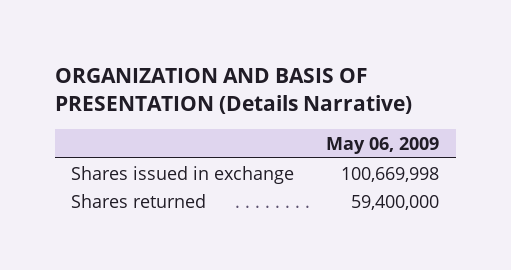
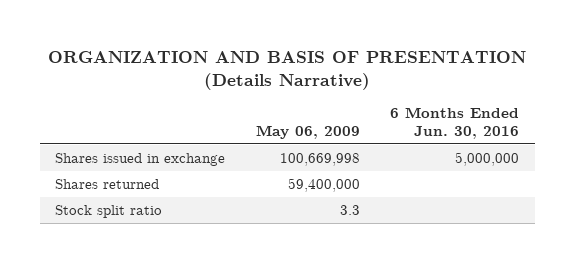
none -> [390,107,520,139] 6 Months Ended Jun. 30, 2016
none -> [55,205,163,219] Stock split ratio

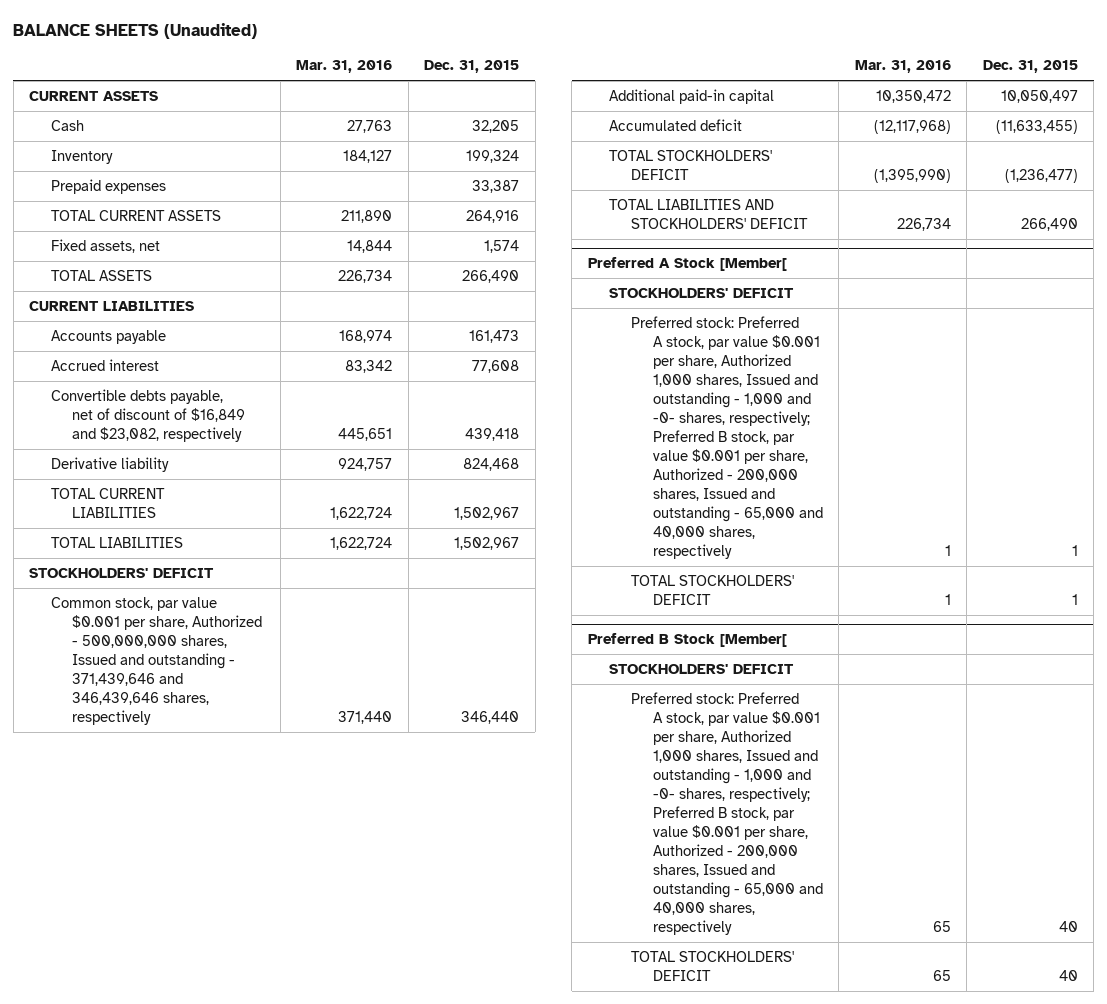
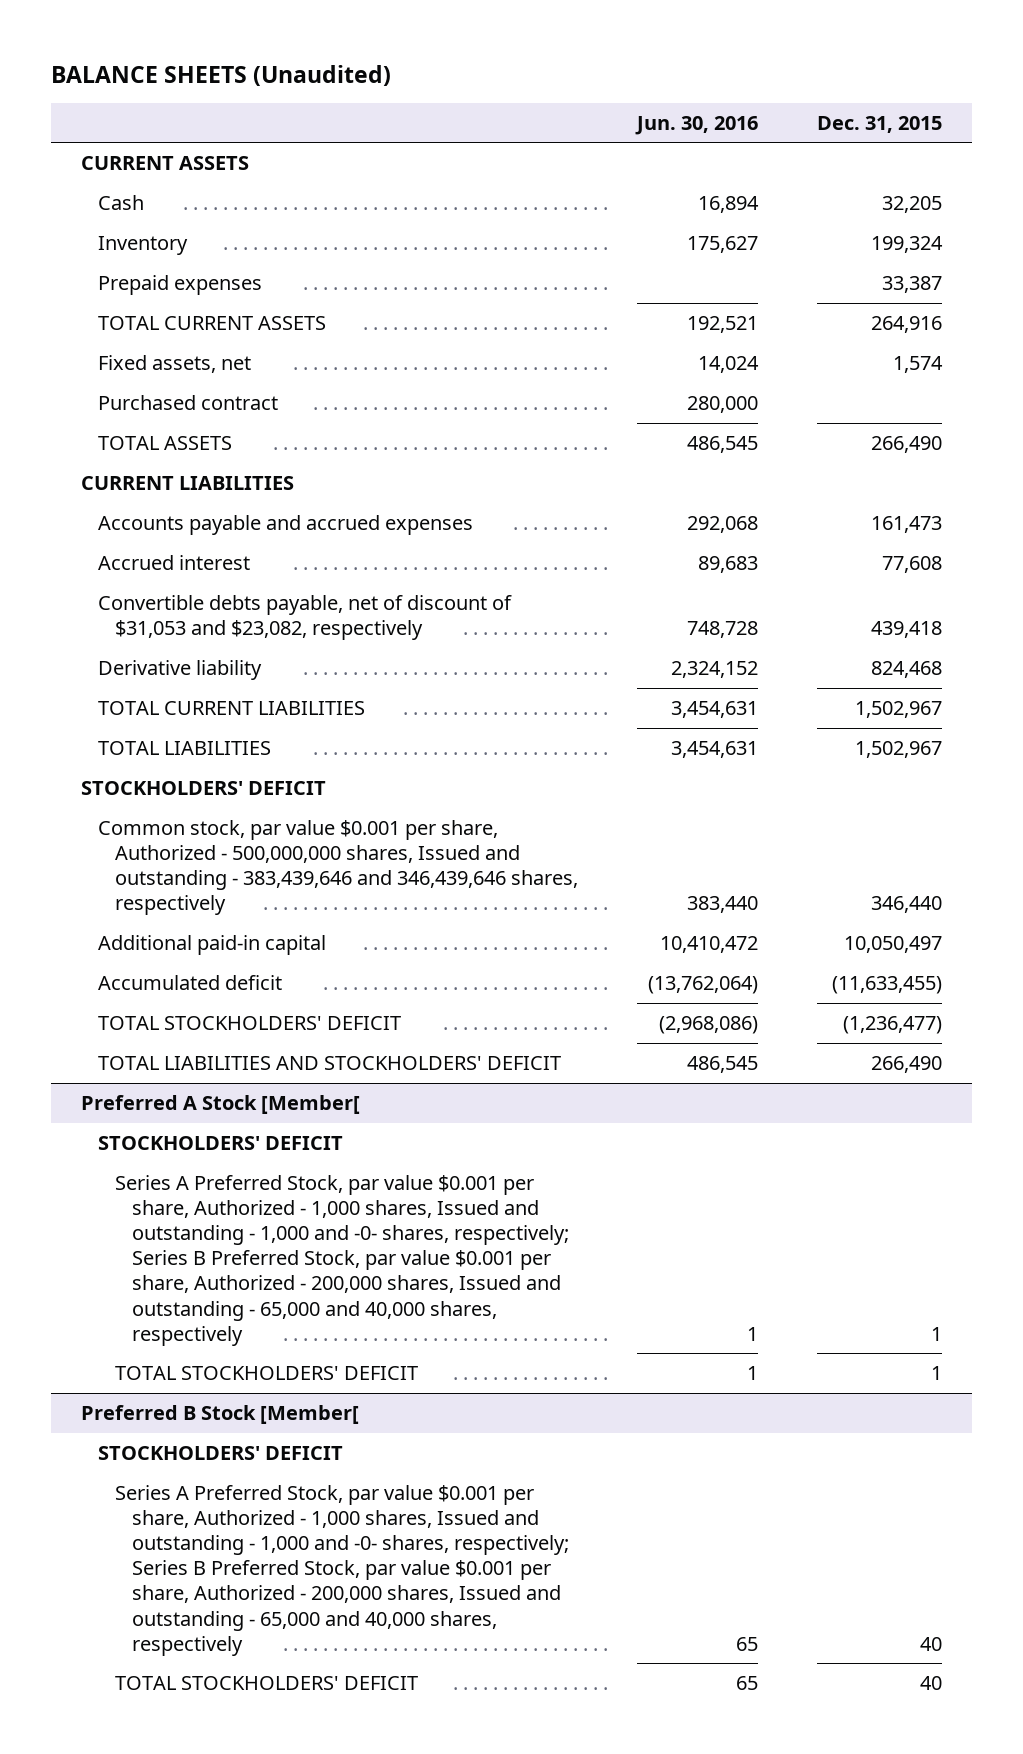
[296,60,393,74] Mar. 31, 2016 -> none
none -> [635,115,759,135] Jun. 30, 2016
none -> [97,395,278,411] Purchased contract
[50,329,166,344] Accounts payable -> [97,515,473,536] Accounts payable and accrued expenses
[50,388,246,442] Convertible debts payable, net of discount of $16,849 and $23,082, respectively -> [97,595,512,641] Convertible debts payable, net of discount of $31,053 and $23,082, respectively
[50,596,263,725] Common stock, par value $0.001 per share, Authorized - 500,000,000 shares, Issued and outstanding - 371,439,646 and 346,439,646 shares, respectively -> [97,820,579,916] Common stock, par value $0.001 per share, Authorized - 500,000,000 shares, Issued and outstanding - 383,439,646 and 346,439,646 shares, respectively
[631,315,823,559] Preferred stock: Preferred A stock, par value $0.001 per share, Authorized 1,000 shares, Issued and outstanding - 1,000 and -0- shares, respectively; Preferred B stock, par value $0.001 per share, Authorized - 200,000 shares, Issued and outstanding - 65,000 and 40,000 shares, respectively -> [115,1175,570,1346] Series A Preferred Stock, par value $0.001 per share, Authorized - 1,000 shares, Issued and outstanding - 1,000 and -0- shares, respectively; Series B Preferred Stock, par value $0.001 per share, Authorized - 200,000 shares, Issued and outstanding - 65,000 and 40,000 shares, respectively
[631,691,823,935] Preferred stock: Preferred A stock, par value $0.001 per share, Authorized 1,000 shares, Issued and outstanding - 1,000 and -0- shares, respectively; Preferred B stock, par value $0.001 per share, Authorized - 200,000 shares, Issued and outstanding - 65,000 and 40,000 shares, respectively -> [115,1485,570,1656] Series A Preferred Stock, par value $0.001 per share, Authorized - 1,000 shares, Issued and outstanding - 1,000 and -0- shares, respectively; Series B Preferred Stock, par value $0.001 per share, Authorized - 200,000 shares, Issued and outstanding - 65,000 and 40,000 shares, respectively

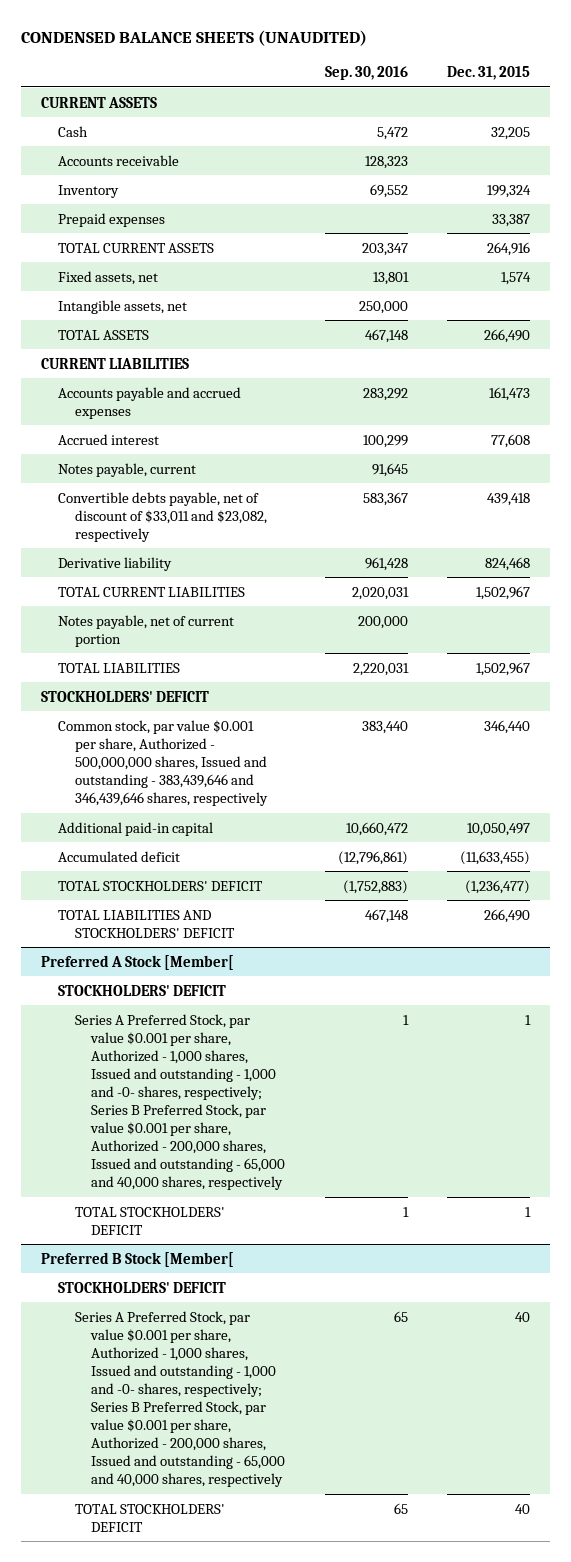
[51,64,392,86] BALANCE SHEETS (Unaudited) -> [20,30,367,47] CONDENSED BALANCE SHEETS (UNAUDITED)
[635,115,759,135] Jun. 30, 2016 -> none
none -> [324,66,408,81] Sep. 30, 2016
none -> [57,154,179,166] Accounts receivable
[97,395,278,411] Purchased contract -> none
none -> [57,299,187,314] Intangible assets, net
none -> [57,462,196,477] Notes payable, current
[97,595,512,641] Convertible debts payable, net of discount of $31,053 and $23,082, respectively -> [57,491,267,542] Convertible debts payable, net of discount of $33,011 and $23,082, respectively
none -> [57,614,234,647] Notes payable, net of current portion

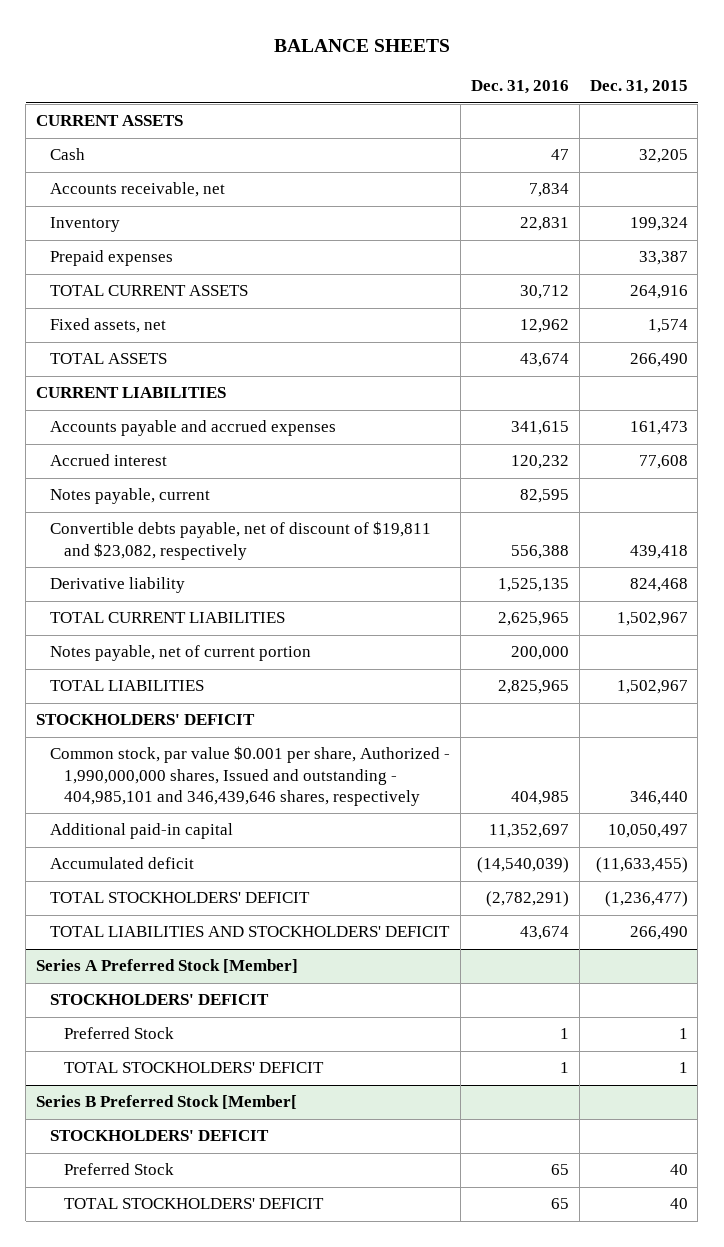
[20,30,367,47] CONDENSED BALANCE SHEETS (UNAUDITED) -> [273,39,450,53] BALANCE SHEETS
[324,66,408,81] Sep. 30, 2016 -> none
none -> [470,80,569,95] Dec. 31, 2016
[57,154,179,166] Accounts receivable -> [50,182,226,198] Accounts receivable, net
[57,299,187,314] Intangible assets, net -> none
[57,491,267,542] Convertible debts payable, net of discount of $33,011 and $23,082, respectively -> [50,521,432,560] Convertible debts payable, net of discount of $19,811 and $23,082, respectively
[57,719,268,806] Common stock, par value $0.001 per share, Authorized - 500,000,000 shares, Issued and outstanding - 383,439,646 and 346,439,646 shares, respectively -> [50,746,451,806] Common stock, par value $0.001 per share, Authorized - 1,990,000,000 shares, Issued and outstanding - 404,985,101 and 346,439,646 shares, respectively
[40,954,234,970] Preferred A Stock [Member[ -> [36,959,299,974] Series A Preferred Stock [Member]
[74,1013,286,1190] Series A Preferred Stock, par value $0.001 per share, Authorized - 1,000 shares, Issued and outstanding - 1,000 and -0- shares, respectively; Series B Preferred Stock, par value $0.001 per share, Authorized - 200,000 shares, Issued and outstanding - 65,000 and 40,000 shares, respectively -> [64,1027,175,1040] Preferred Stock
[40,1251,234,1267] Preferred B Stock [Member[ -> [36,1095,298,1110] Series B Preferred Stock [Member[
[74,1310,286,1487] Series A Preferred Stock, par value $0.001 per share, Authorized - 1,000 shares, Issued and outstanding - 1,000 and -0- shares, respectively; Series B Preferred Stock, par value $0.001 per share, Authorized - 200,000 shares, Issued and outstanding - 65,000 and 40,000 shares, respectively -> [64,1163,175,1176] Preferred Stock

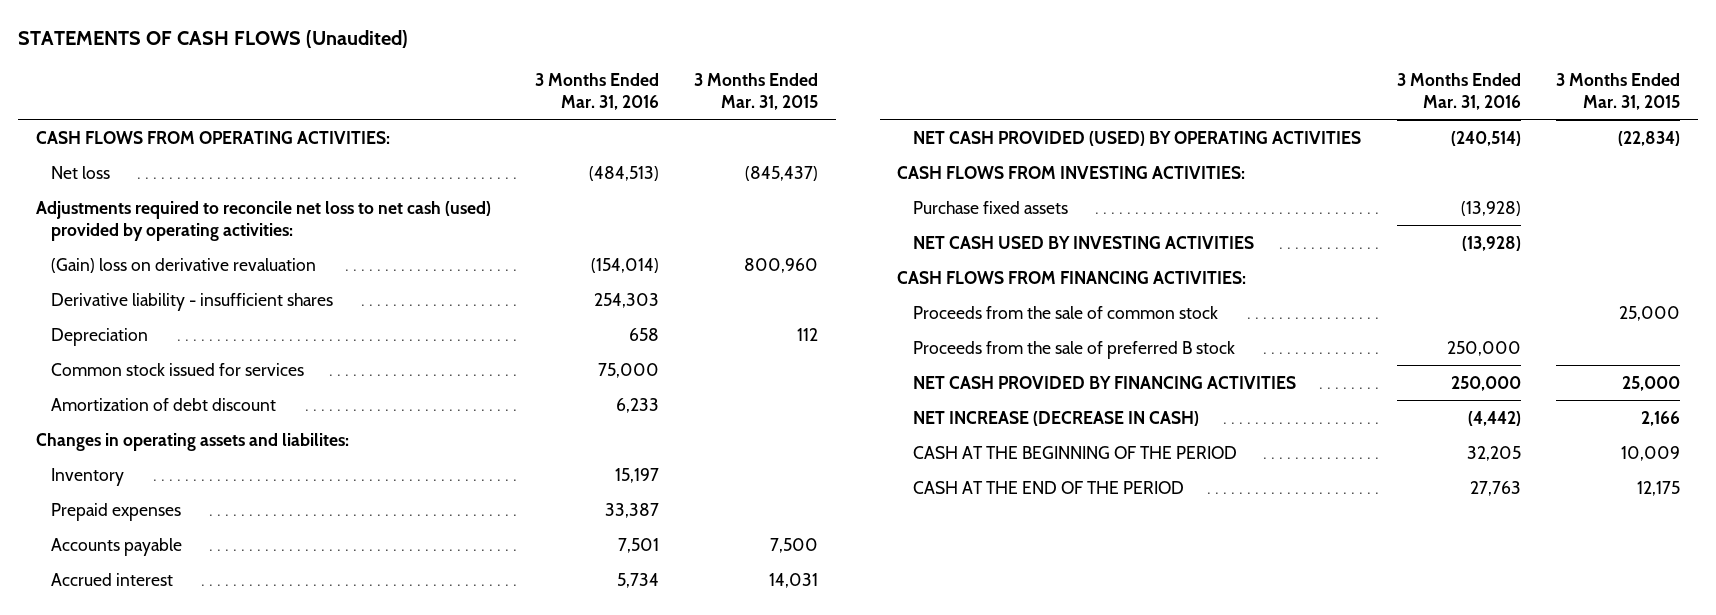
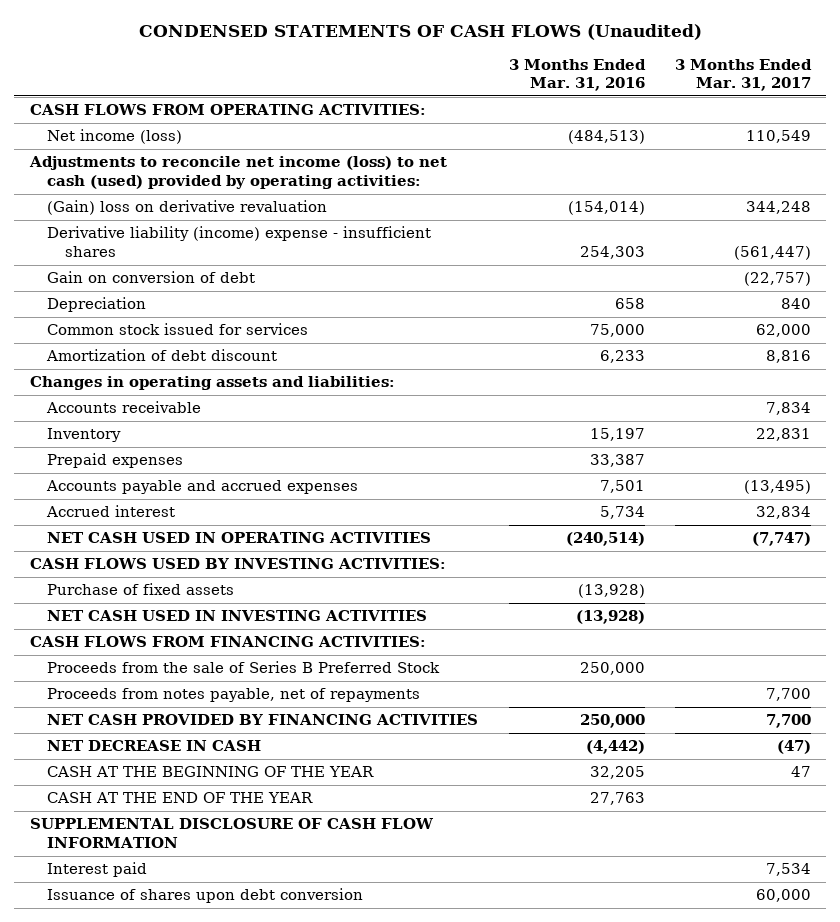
[17,29,408,48] STATEMENTS OF CASH FLOWS (Unaudited) -> [139,23,703,40] CONDENSED STATEMENTS OF CASH FLOWS (Unaudited)
[694,72,819,110] 3 Months Ended Mar. 31, 2015 -> none
none -> [674,58,812,91] 3 Months Ended Mar. 31, 2017
[50,165,110,179] Net loss -> [47,129,183,145] Net income (loss)
[35,200,491,241] Adjustments required to reconcile net loss to net cash (used) provided by operating activities: -> [28,156,447,189] Adjustments to reconcile net income (loss) to net cash (used) provided by operating activities:
[50,292,333,311] Derivative liability - insufficient shares -> [47,226,432,257] Derivative liability (income) expense - insufficient shares
none -> [47,271,256,284] Gain on conversion of debt
[35,432,349,451] Changes in operating assets and liabilites: -> [29,376,395,391] Changes in operating assets and liabilities:
none -> [46,401,202,414] Accounts receivable
[50,537,182,556] Accounts payable -> [46,480,359,495] Accounts payable and accrued expenses
[912,130,1361,146] NET CASH PROVIDED (USED) BY OPERATING ACTIVITIES -> [47,532,432,544] NET CASH USED IN OPERATING ACTIVITIES
[897,165,1246,179] CASH FLOWS FROM INVESTING ACTIVITIES: -> [29,558,446,570] CASH FLOWS USED BY INVESTING ACTIVITIES:
[912,200,1068,214] Purchase fixed assets -> [47,583,235,596] Purchase of fixed assets
[912,235,1254,249] NET CASH USED BY INVESTING ACTIVITIES -> [47,610,428,622] NET CASH USED IN INVESTING ACTIVITIES
[912,305,1218,319] Proceeds from the sale of common stock -> none
[912,340,1235,359] Proceeds from the sale of preferred B stock -> [47,661,441,674] Proceeds from the sale of Series B Preferred Stock
none -> [47,688,421,703] Proceeds from notes payable, net of repayments
[912,410,1199,426] NET INCREASE (DECREASE IN CASH) -> [47,740,262,752] NET DECREASE IN CASH
[912,445,1237,459] CASH AT THE BEGINNING OF THE PERIOD -> [47,766,375,778] CASH AT THE BEGINNING OF THE YEAR
[912,480,1184,494] CASH AT THE END OF THE PERIOD -> [47,792,314,804] CASH AT THE END OF THE YEAR
none -> [29,818,434,848] SUPPLEMENTAL DISCLOSURE OF CASH FLOW INFORMATION
none -> [47,862,148,878] Interest paid
none -> [47,888,364,904] Issuance of shares upon debt conversion

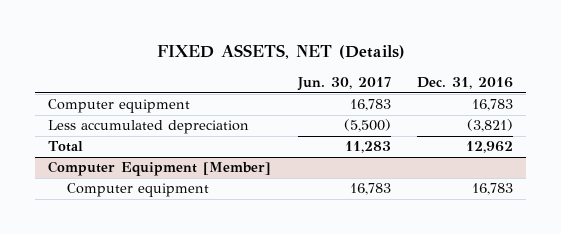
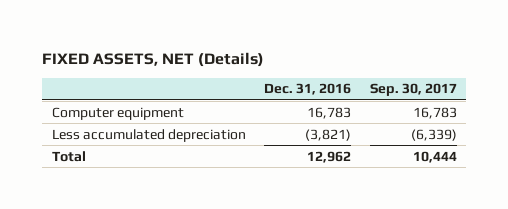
[296,77,391,92] Jun. 30, 2017 -> none
none -> [369,83,457,97] Sep. 30, 2017
[48,161,272,177] Computer Equipment [Member] -> none
[66,183,209,198] Computer equipment -> none

